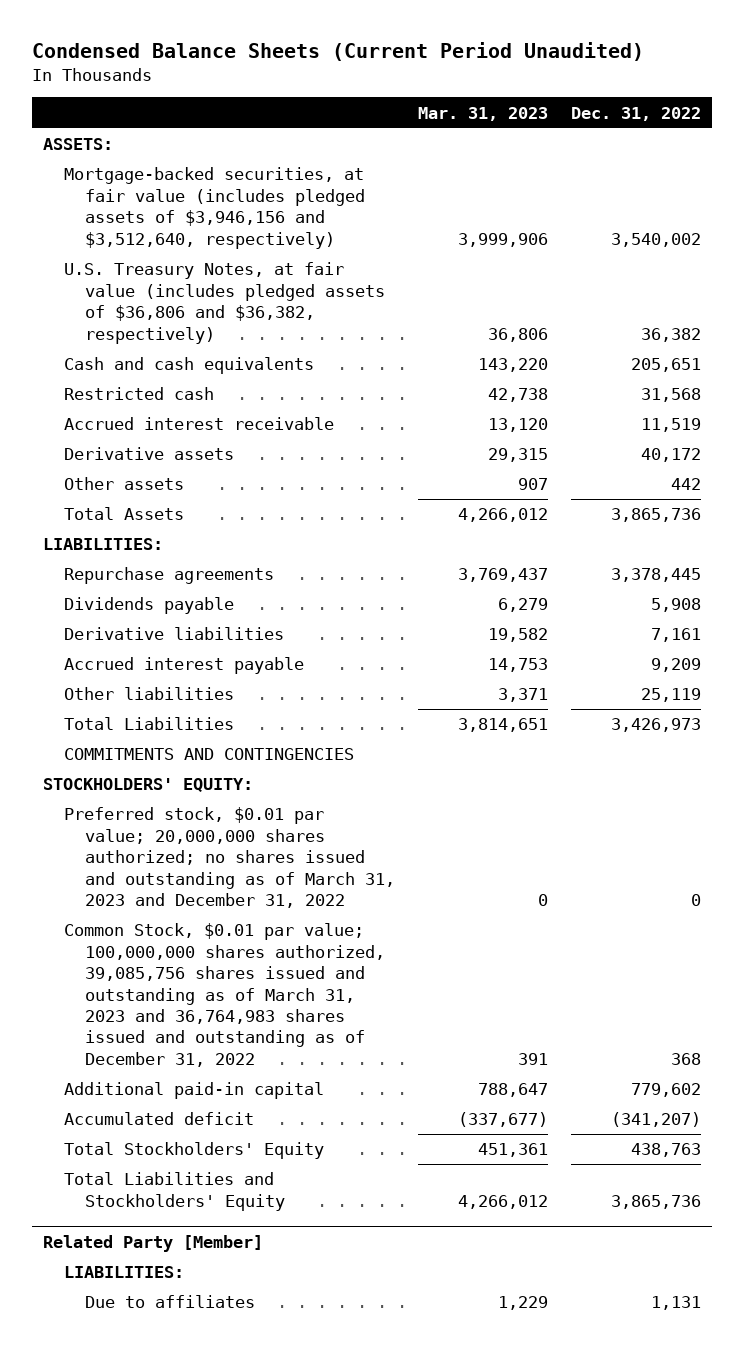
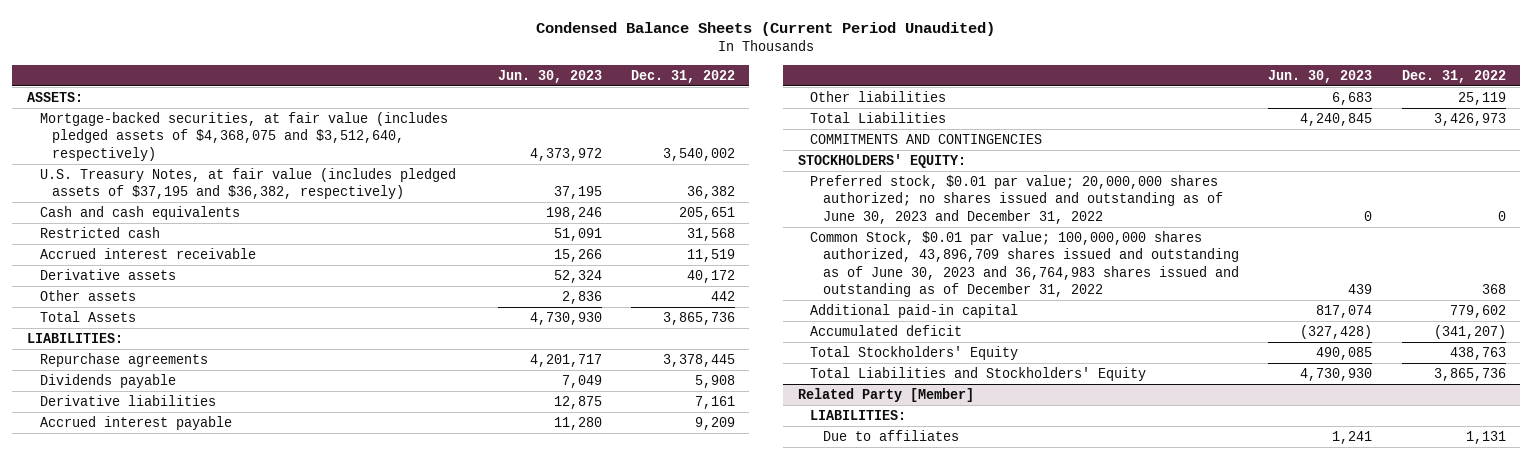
[418,106,549,121] Mar. 31, 2023 -> none
none -> [497,69,602,83] Jun. 30, 2023
[64,167,366,249] Mortgage-backed securities, at fair value (includes pledged assets of $3,946,156 and $3,512,640, respectively) -> [39,111,448,161] Mortgage-backed securities, at fair value (includes pledged assets of $4,368,075 and $3,512,640, respectively)
[64,262,386,344] U.S. Treasury Notes, at fair value (includes pledged assets of $36,806 and $36,382, respectively) -> [39,167,456,200] U.S. Treasury Notes, at fair value (includes pledged assets of $37,195 and $36,382, respectively)
[64,807,396,908] Preferred stock, $0.01 par value; 20,000,000 shares authorized; no shares issued and outstanding as of March 31, 2023 and December 31, 2022 -> [810,174,1224,224] Preferred stock, $0.01 par value; 20,000,000 shares authorized; no shares issued and outstanding as of June 30, 2023 and December 31, 2022
[64,923,386,1067] Common Stock, $0.01 par value; 100,000,000 shares authorized, 39,085,756 shares issued and outstanding as of March 31, 2023 and 36,764,983 shares issued and outstanding as of December 31, 2022 -> [810,230,1240,297] Common Stock, $0.01 par value; 100,000,000 shares authorized, 43,896,709 shares issued and outstanding as of June 30, 2023 and 36,764,983 shares issued and outstanding as of December 31, 2022

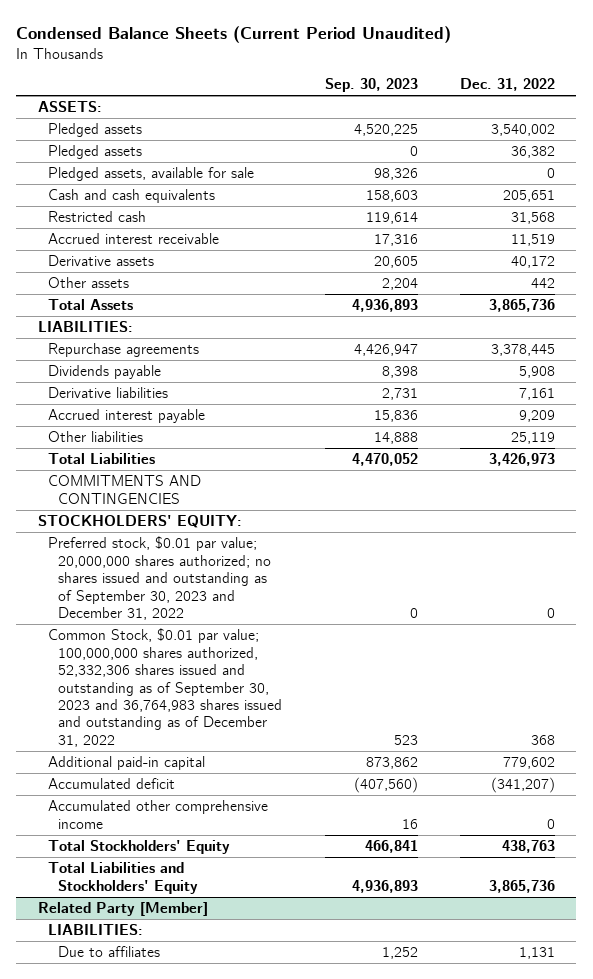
[497,69,602,83] Jun. 30, 2023 -> none
none -> [324,78,418,93] Sep. 30, 2023
[39,111,448,161] Mortgage-backed securities, at fair value (includes pledged assets of $4,368,075 and $3,512,640, respectively) -> [47,123,142,138] Pledged assets
[39,167,456,200] U.S. Treasury Notes, at fair value (includes pledged assets of $37,195 and $36,382, respectively) -> [47,145,142,160] Pledged assets
none -> [47,167,254,182] Pledged assets, available for sale
[810,174,1224,224] Preferred stock, $0.01 par value; 20,000,000 shares authorized; no shares issued and outstanding as of June 30, 2023 and December 31, 2022 -> [47,536,272,620] Preferred stock, $0.01 par value; 20,000,000 shares authorized; no shares issued and outstanding as of September 30, 2023 and December 31, 2022
[810,230,1240,297] Common Stock, $0.01 par value; 100,000,000 shares authorized, 43,896,709 shares issued and outstanding as of June 30, 2023 and 36,764,983 shares issued and outstanding as of December 31, 2022 -> [47,628,283,747] Common Stock, $0.01 par value; 100,000,000 shares authorized, 52,332,306 shares issued and outstanding as of September 30, 2023 and 36,764,983 shares issued and outstanding as of December 31, 2022
none -> [47,800,268,829] Accumulated other comprehensive income

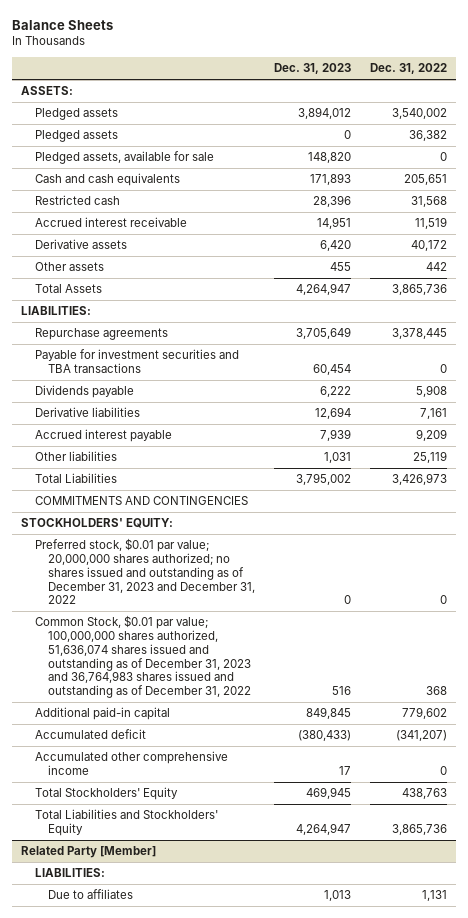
[16,25,452,43] Condensed Balance Sheets (Current Period Unaudited) -> [12,19,114,30] Balance Sheets
[324,78,418,93] Sep. 30, 2023 -> none
none -> [274,63,352,75] Dec. 31, 2023
none -> [34,349,239,374] Payable for investment securities and TBA transactions
[47,536,272,620] Preferred stock, $0.01 par value; 20,000,000 shares authorized; no shares issued and outstanding as of September 30, 2023 and December 31, 2022 -> [34,538,256,605] Preferred stock, $0.01 par value; 20,000,000 shares authorized; no shares issued and outstanding as of December 31, 2023 and December 31, 2022
[47,628,283,747] Common Stock, $0.01 par value; 100,000,000 shares authorized, 52,332,306 shares issued and outstanding as of September 30, 2023 and 36,764,983 shares issued and outstanding as of December 31, 2022 -> [34,615,252,699] Common Stock, $0.01 par value; 100,000,000 shares authorized, 51,636,074 shares issued and outstanding as of December 31, 2023 and 36,764,983 shares issued and outstanding as of December 31, 2022

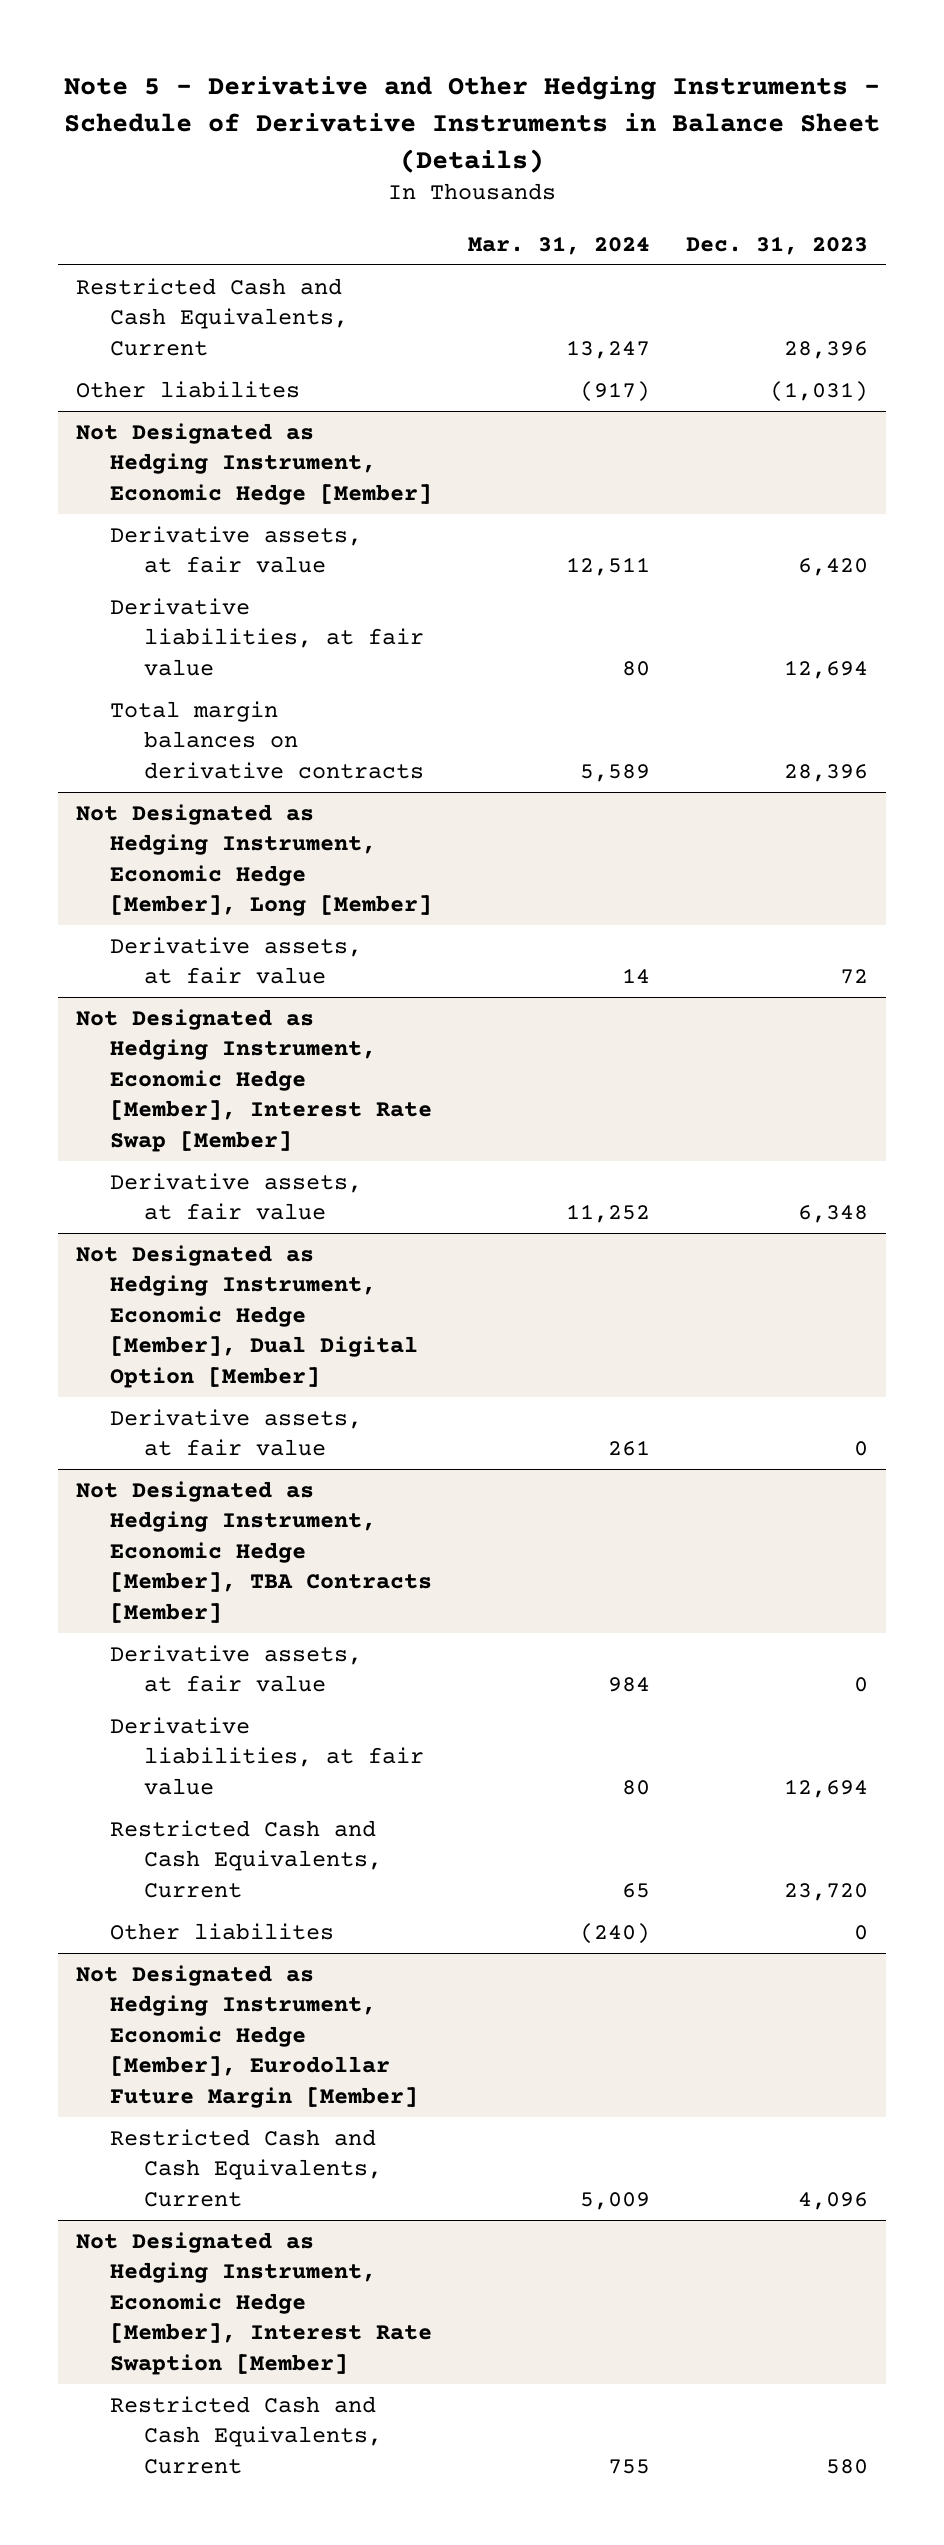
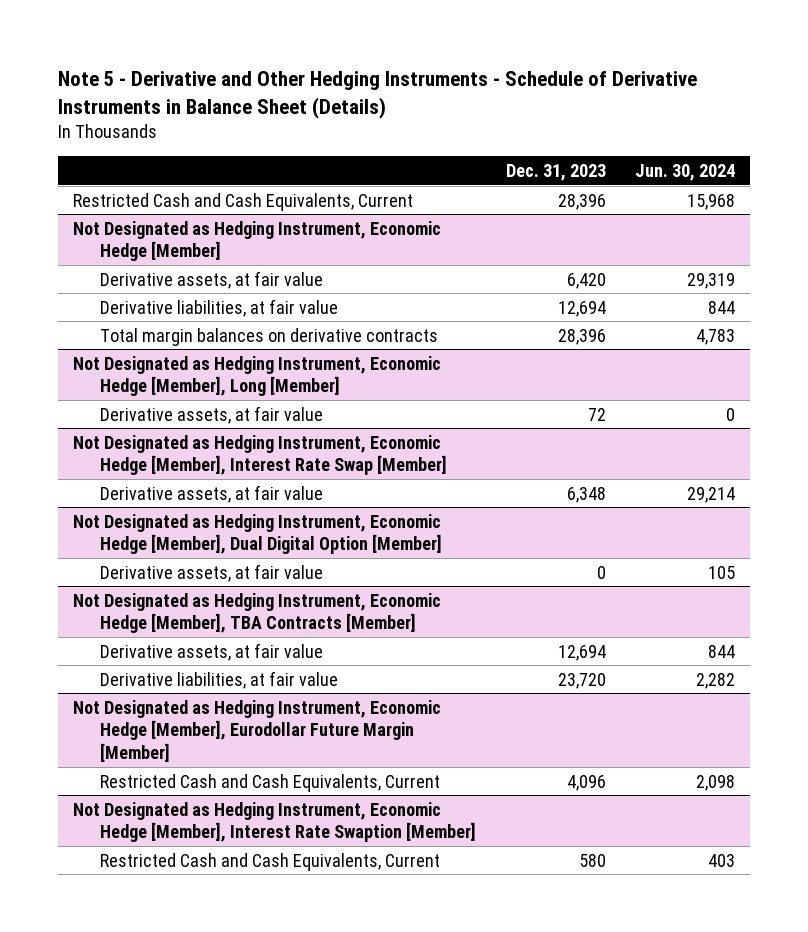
[467,235,650,255] Mar. 31, 2024 -> none
none -> [635,164,736,182] Jun. 30, 2024
[75,380,300,398] Other liabilites -> none
[110,1819,383,1898] Restricted Cash and Cash Equivalents, Current -> none
[110,1922,335,1940] Other liabilites -> none
[853,1677,868,1693] 0 -> [557,644,606,661] 12,694
[783,1778,868,1798] 12,694 -> [557,672,606,689] 23,720

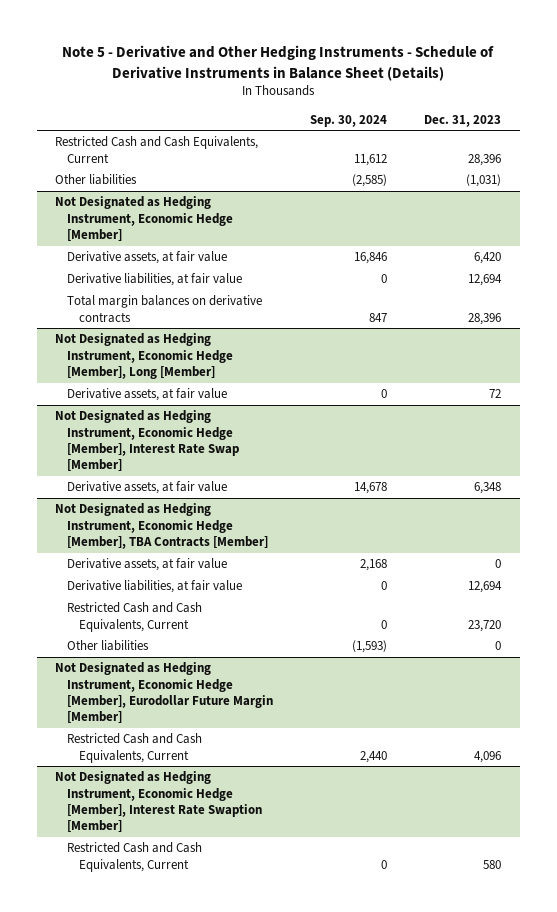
[635,164,736,182] Jun. 30, 2024 -> none
none -> [310,114,388,127] Sep. 30, 2024
none -> [55,174,138,186] Other liabilities
[73,513,443,555] Not Designated as Hedging Instrument, Economic Hedge [Member], Dual Digital Option [Member] -> none
[100,563,324,582] Derivative assets, at fair value -> none
[557,644,606,661] 12,694 -> [495,559,502,569] 0
[557,672,606,689] 23,720 -> [468,581,503,594] 12,694
none -> [67,602,203,632] Restricted Cash and Cash Equivalents, Current
none -> [67,640,150,652] Other liabilities

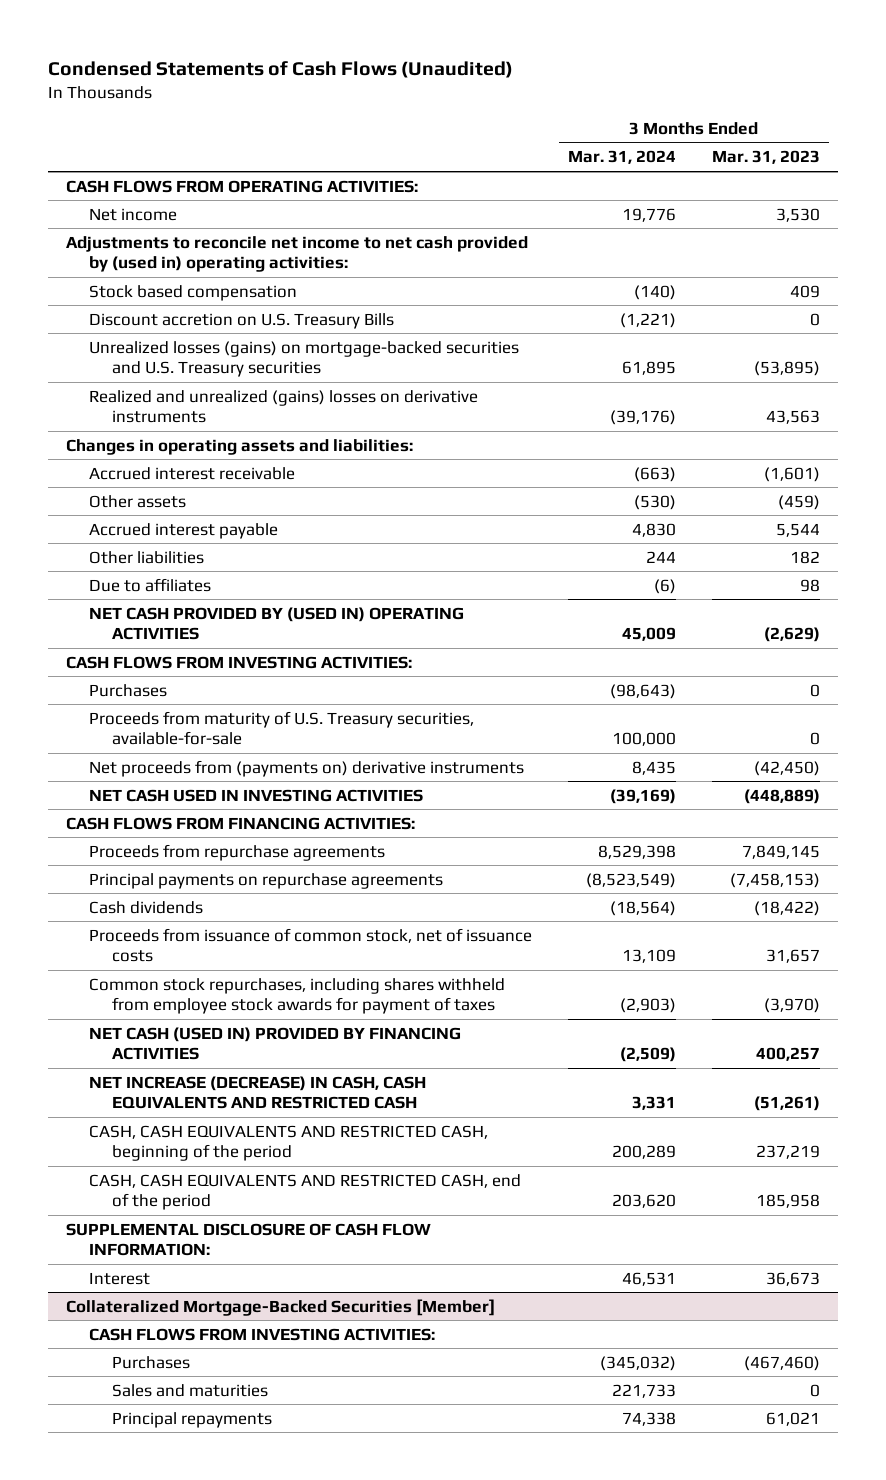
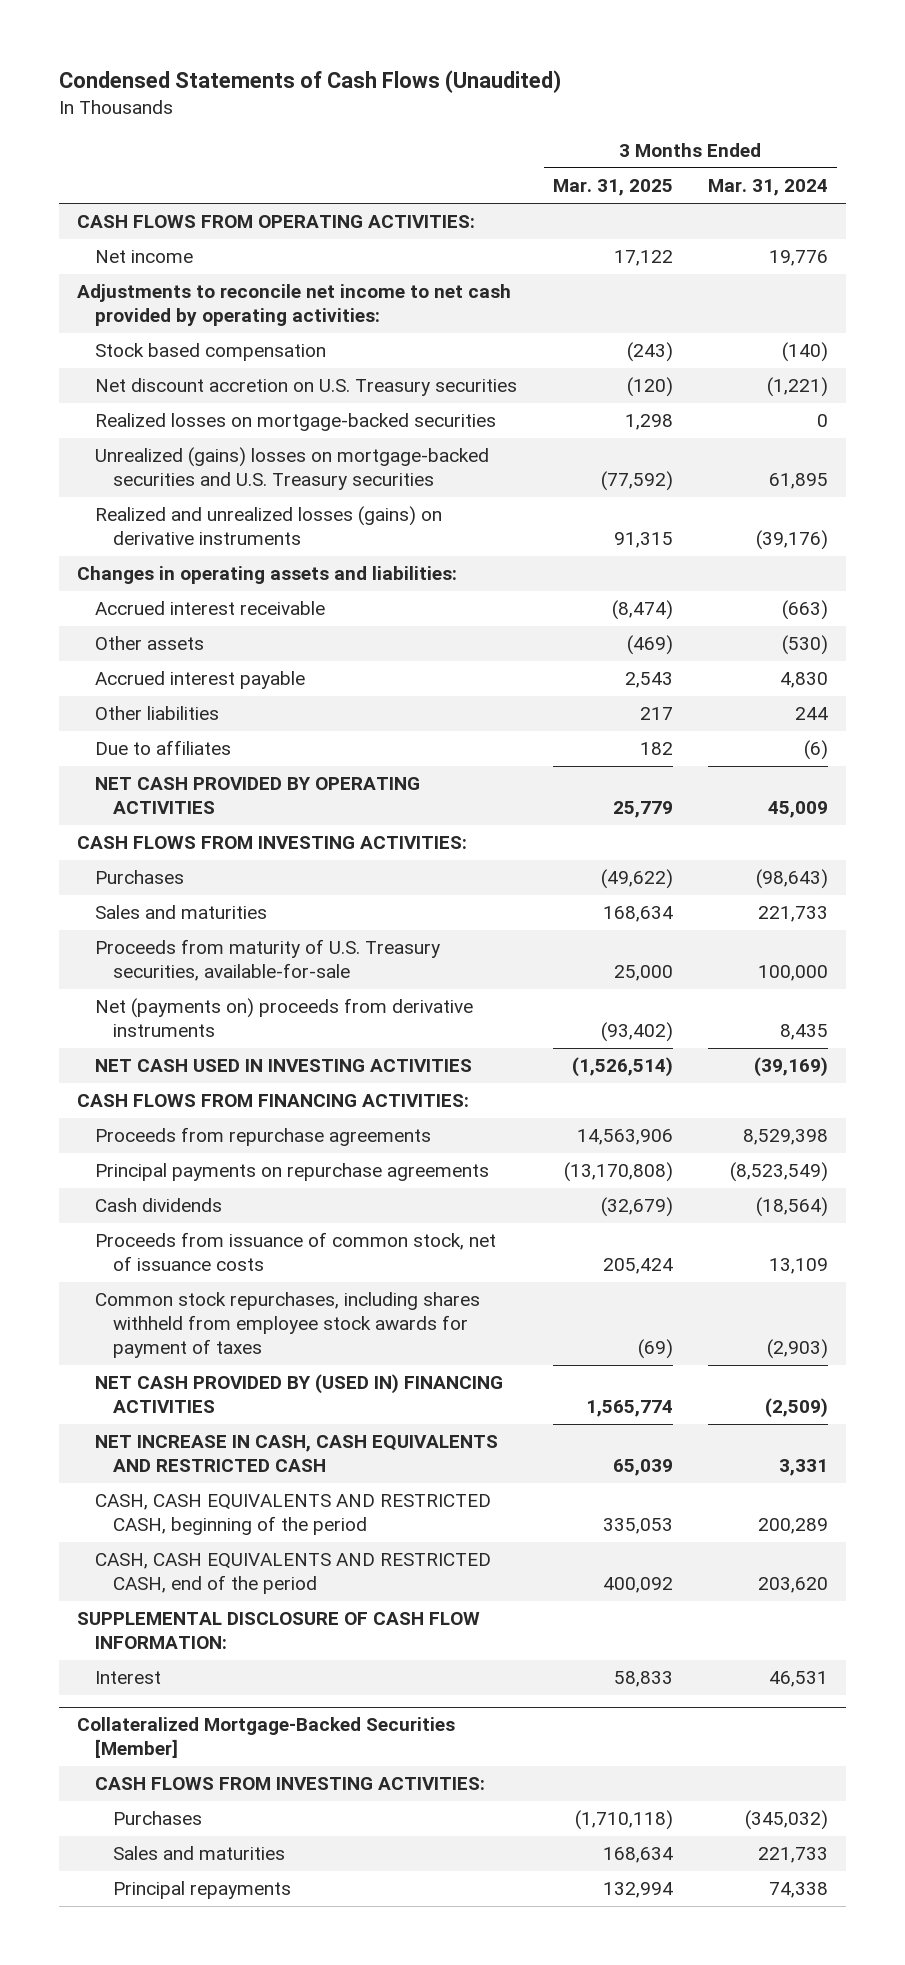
[711,150,820,165] Mar. 31, 2023 -> none
none -> [552,179,673,197] Mar. 31, 2025
[66,235,529,273] Adjustments to reconcile net income to net cash provided by (used in) operating activities: -> [77,284,512,327] Adjustments to reconcile net income to net cash provided by operating activities:
[89,312,395,329] Discount accretion on U.S. Treasury Bills -> [95,378,518,397] Net discount accretion on U.S. Treasury securities
none -> [95,413,497,432] Realized losses on mortgage-backed securities
[89,340,520,378] Unrealized losses (gains) on mortgage-backed securities and U.S. Treasury securities -> [95,447,490,491] Unrealized (gains) losses on mortgage-backed securities and U.S. Treasury securities
[89,389,479,424] Realized and unrealized (gains) losses on derivative instruments -> [95,506,443,546] Realized and unrealized losses (gains) on derivative instruments
[89,606,465,641] NET CASH PROVIDED BY (USED IN) OPERATING ACTIVITIES -> [95,777,421,815] NET CASH PROVIDED BY OPERATING ACTIVITIES
none -> [95,905,268,920] Sales and maturities
[89,759,525,777] Net proceeds from (payments on) derivative instruments -> [95,998,474,1038] Net (payments on) proceeds from derivative instruments
[89,1026,462,1061] NET CASH (USED IN) PROVIDED BY FINANCING ACTIVITIES -> [95,1374,504,1414] NET CASH PROVIDED BY (USED IN) FINANCING ACTIVITIES
[89,1075,427,1110] NET INCREASE (DECREASE) IN CASH, CASH EQUIVALENTS AND RESTRICTED CASH -> [95,1435,499,1473] NET INCREASE IN CASH, CASH EQUIVALENTS AND RESTRICTED CASH

